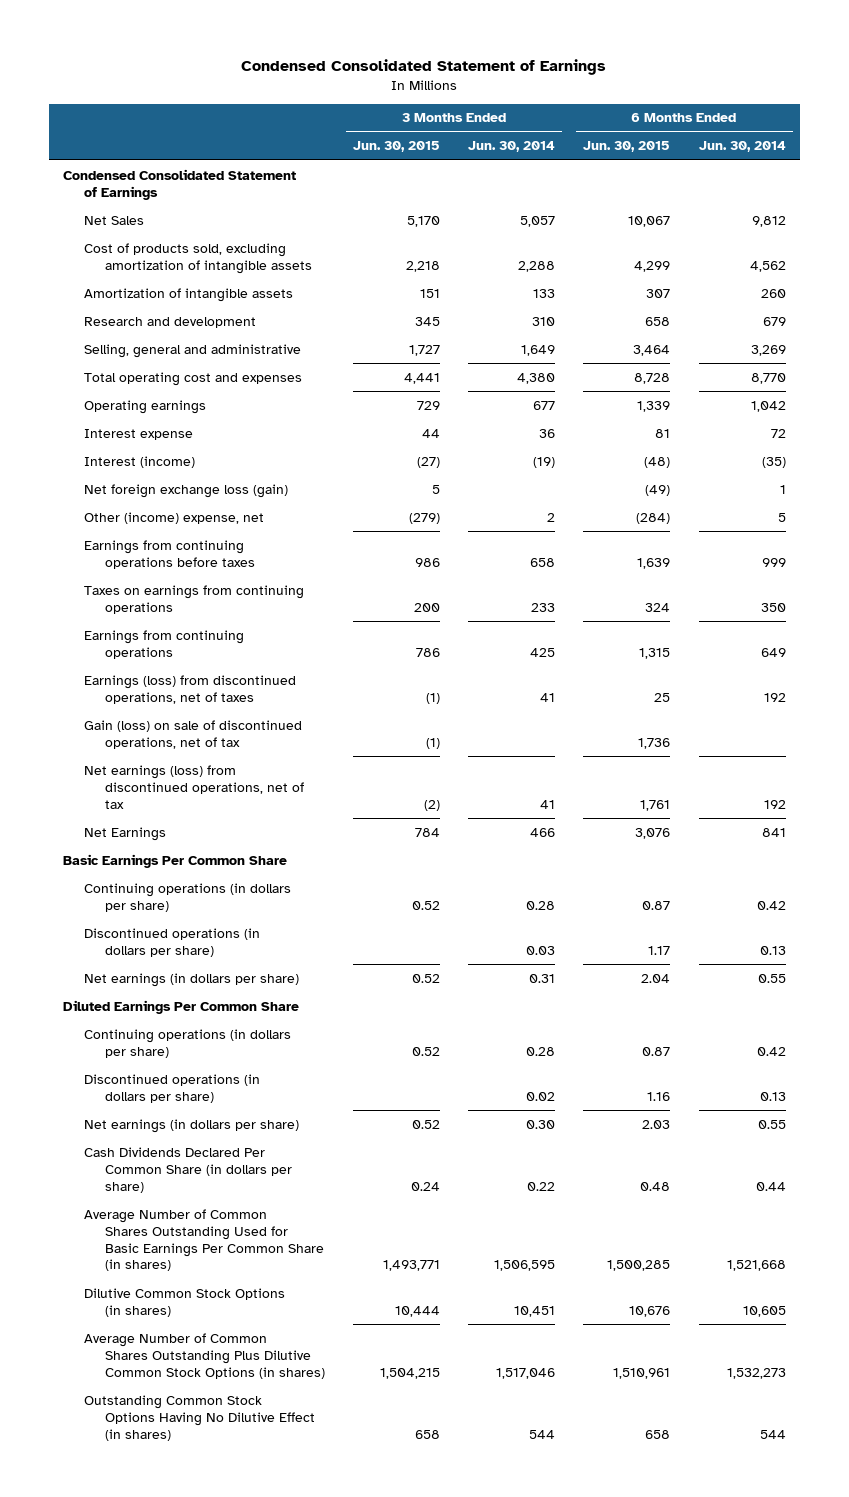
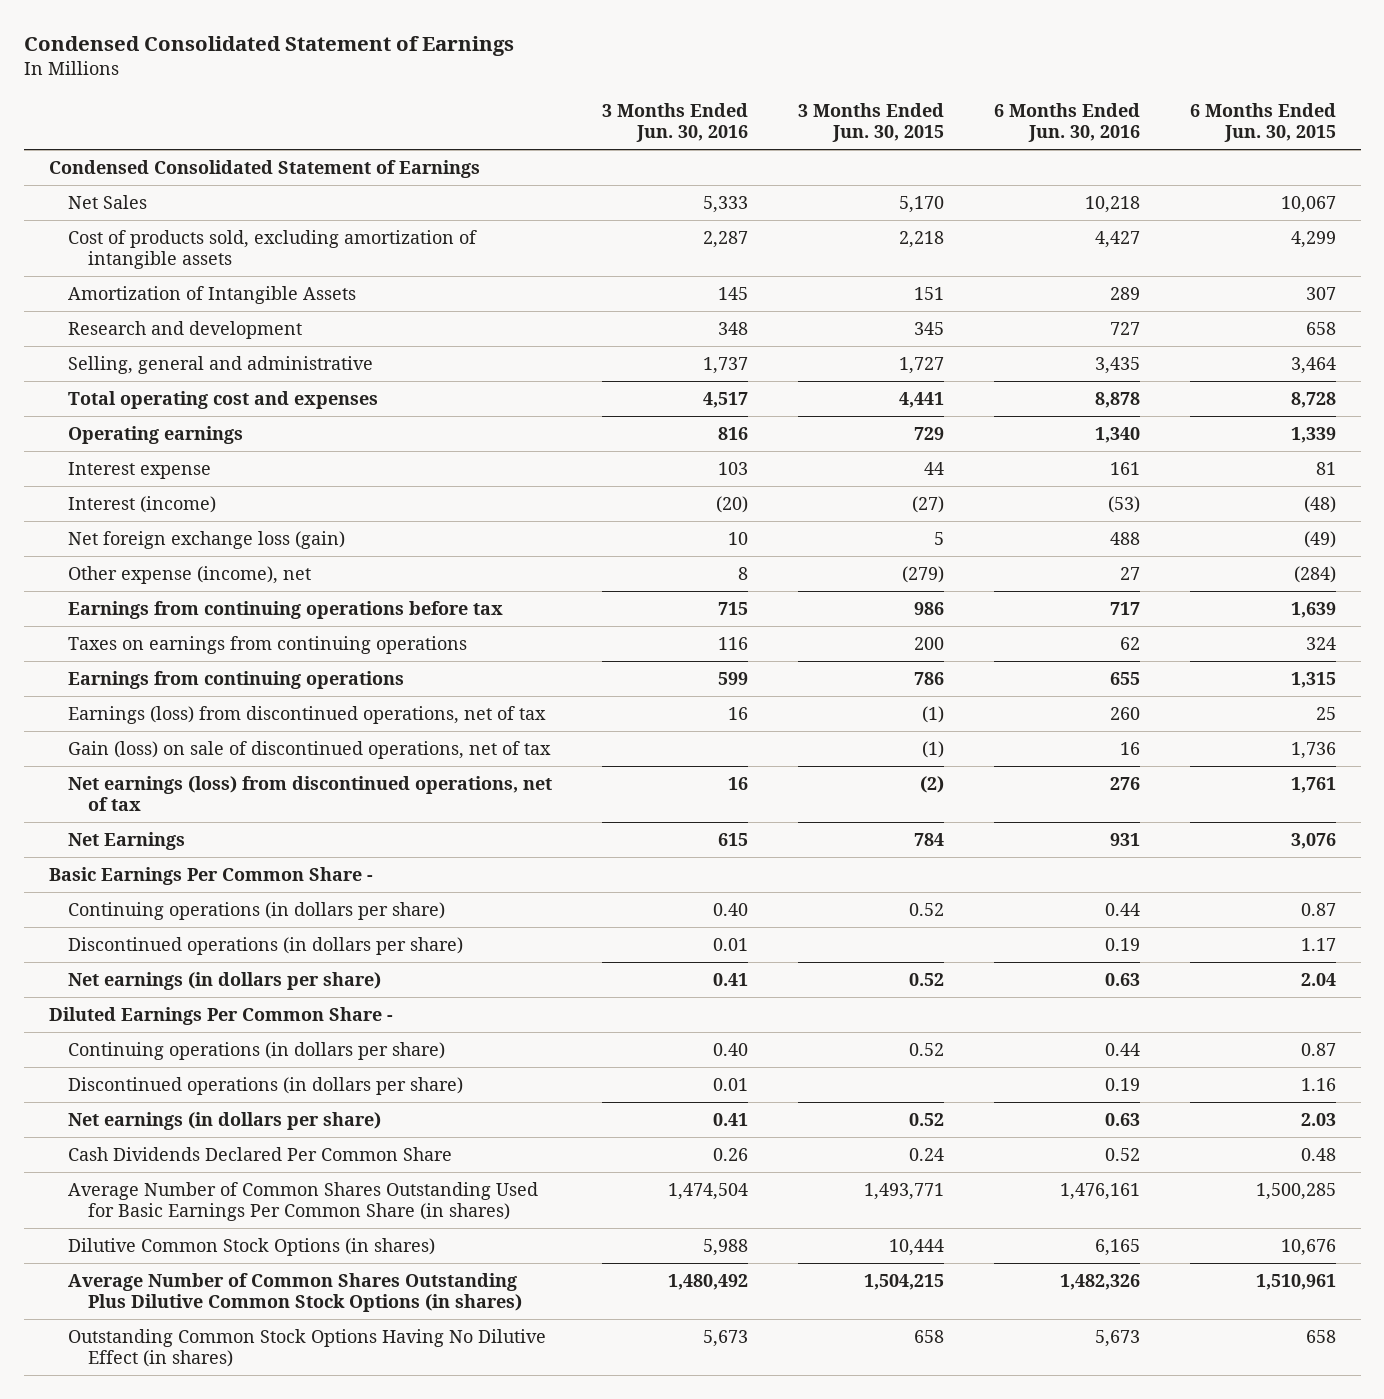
[468,141,556,153] Jun. 30, 2014 -> none
[698,141,786,153] Jun. 30, 2014 -> none
none -> [601,102,748,143] 3 Months Ended Jun. 30, 2016
none -> [993,102,1140,143] 6 Months Ended Jun. 30, 2016
[83,287,293,302] Amortization of intangible assets -> [68,285,357,304] Amortization of Intangible Assets
[83,511,264,524] Other (income) expense, net -> [68,565,312,584] Other expense (income), net
[83,539,255,569] Earnings from continuing operations before taxes -> [68,600,504,619] Earnings from continuing operations before tax
[83,674,296,704] Earnings (loss) from discontinued operations, net of taxes -> [68,705,547,724] Earnings (loss) from discontinued operations, net of tax
[62,853,287,868] Basic Earnings Per Common Share -> [48,866,373,885] Basic Earnings Per Common Share -
[62,999,299,1014] Diluted Earnings Per Common Share -> [48,1006,393,1025] Diluted Earnings Per Common Share -
[83,1146,292,1193] Cash Dividends Declared Per Common Share (in dollars per share) -> [68,1146,453,1161] Cash Dividends Declared Per Common Share

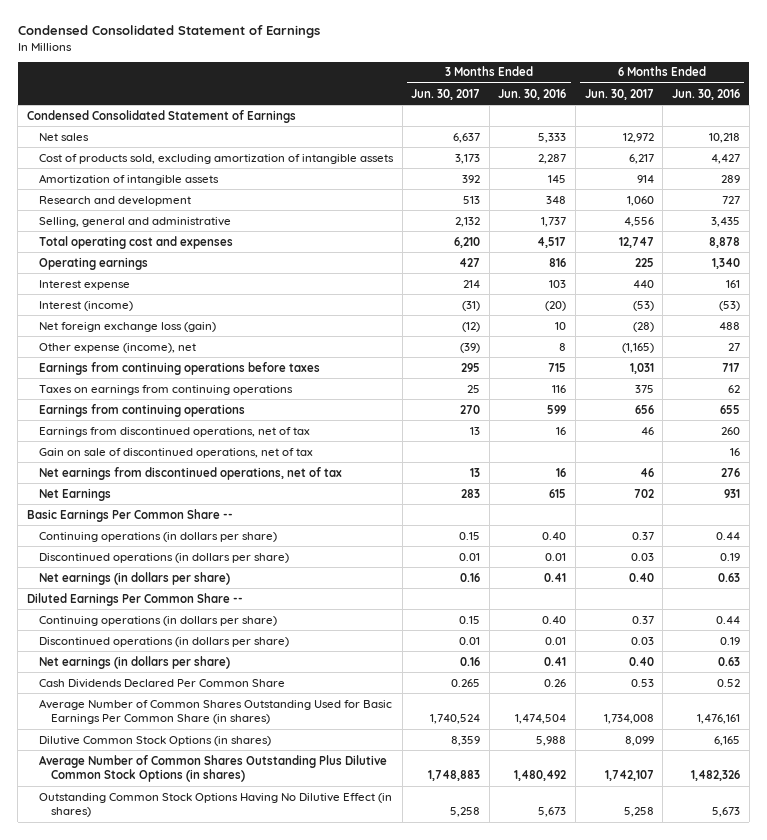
[797,102,944,143] 3 Months Ended Jun. 30, 2015 -> none
[1189,102,1336,143] 6 Months Ended Jun. 30, 2015 -> none
none -> [411,88,481,100] Jun. 30, 2017
none -> [584,88,654,100] Jun. 30, 2017
[68,194,148,209] Net Sales -> [39,132,90,141] Net sales
[68,285,357,304] Amortization of Intangible Assets -> [39,173,220,185] Amortization of intangible assets
[68,600,504,619] Earnings from continuing operations before tax -> [39,361,321,375] Earnings from continuing operations before taxes
[68,705,547,724] Earnings (loss) from discontinued operations, net of tax -> [39,426,311,437] Earnings from discontinued operations, net of tax
[68,740,552,759] Gain (loss) on sale of discontinued operations, net of tax -> [39,447,314,458] Gain on sale of discontinued operations, net of tax
[68,775,553,812] Net earnings (loss) from discontinued operations, net of tax -> [39,466,343,480] Net earnings from discontinued operations, net of tax
[48,866,373,885] Basic Earnings Per Common Share - -> [26,508,233,522] Basic Earnings Per Common Share --
[48,1006,393,1025] Diluted Earnings Per Common Share - -> [26,592,243,606] Diluted Earnings Per Common Share --

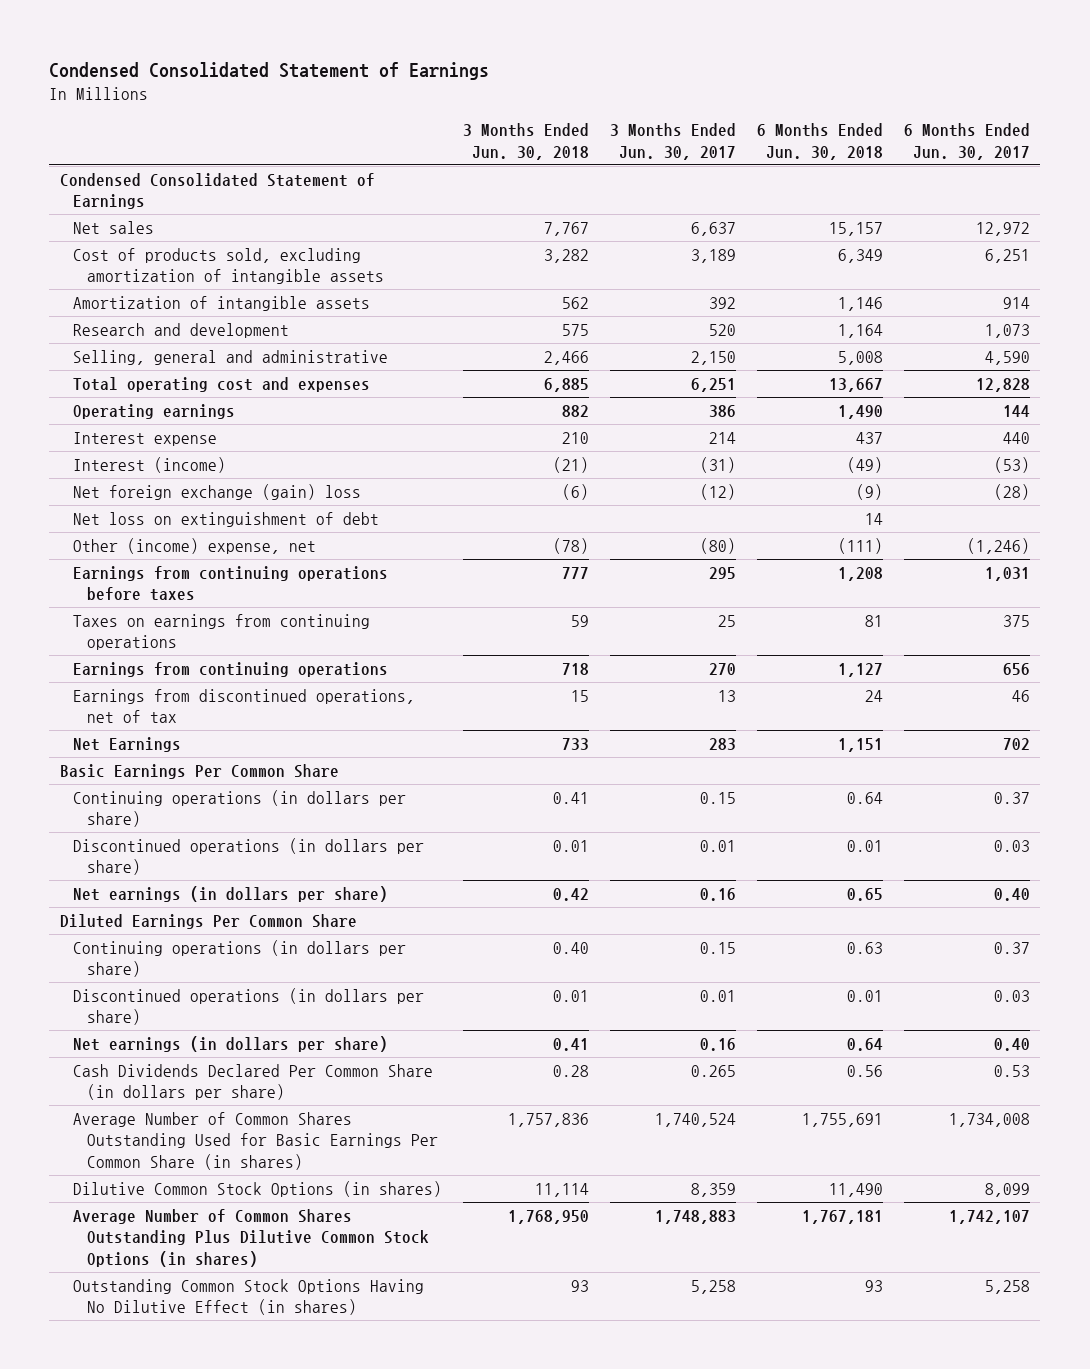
[498,88,567,100] Jun. 30, 2016 -> none
[671,88,740,100] Jun. 30, 2016 -> none
none -> [463,123,590,161] 3 Months Ended Jun. 30, 2018
none -> [756,123,883,161] 6 Months Ended Jun. 30, 2018
[455,153,481,164] 3,173 -> [690,248,736,263] 3,189
[628,153,654,164] 6,217 -> [984,248,1030,263] 6,251
[463,195,481,204] 513 -> [708,323,736,336] 520
[626,195,654,206] 1,060 -> [984,323,1030,338] 1,073
[455,216,481,227] 2,132 -> [690,350,736,365] 2,150
[623,216,654,227] 4,556 -> [984,350,1030,365] 4,590
[454,236,481,248] 6,210 -> [690,377,736,392] 6,251
[618,236,654,248] 12,747 -> [975,377,1030,392] 12,828
[459,257,481,267] 427 -> [708,404,736,417] 386
[634,257,654,267] 225 -> [1002,404,1030,417] 144
[39,321,217,332] Net foreign exchange loss (gain) -> [73,483,362,500] Net foreign exchange (gain) loss
none -> [73,511,380,527] Net loss on extinguishment of debt
[39,342,197,353] Other expense (income), net -> [73,537,317,554] Other (income) expense, net
[460,342,481,353] (39) -> [699,537,736,554] (80)
[621,342,654,353] (1,165) -> [966,537,1030,554] (1,246)
[39,447,314,458] Gain on sale of discontinued operations, net of tax -> none
[39,466,343,480] Net earnings from discontinued operations, net of tax -> none
[26,508,233,522] Basic Earnings Per Common Share -- -> [59,763,339,779] Basic Earnings Per Common Share
[26,592,243,606] Diluted Earnings Per Common Share -- -> [59,913,357,929] Diluted Earnings Per Common Share
[39,678,286,688] Cash Dividends Declared Per Common Share -> [73,1063,434,1101] Cash Dividends Declared Per Common Share (in dollars per share)

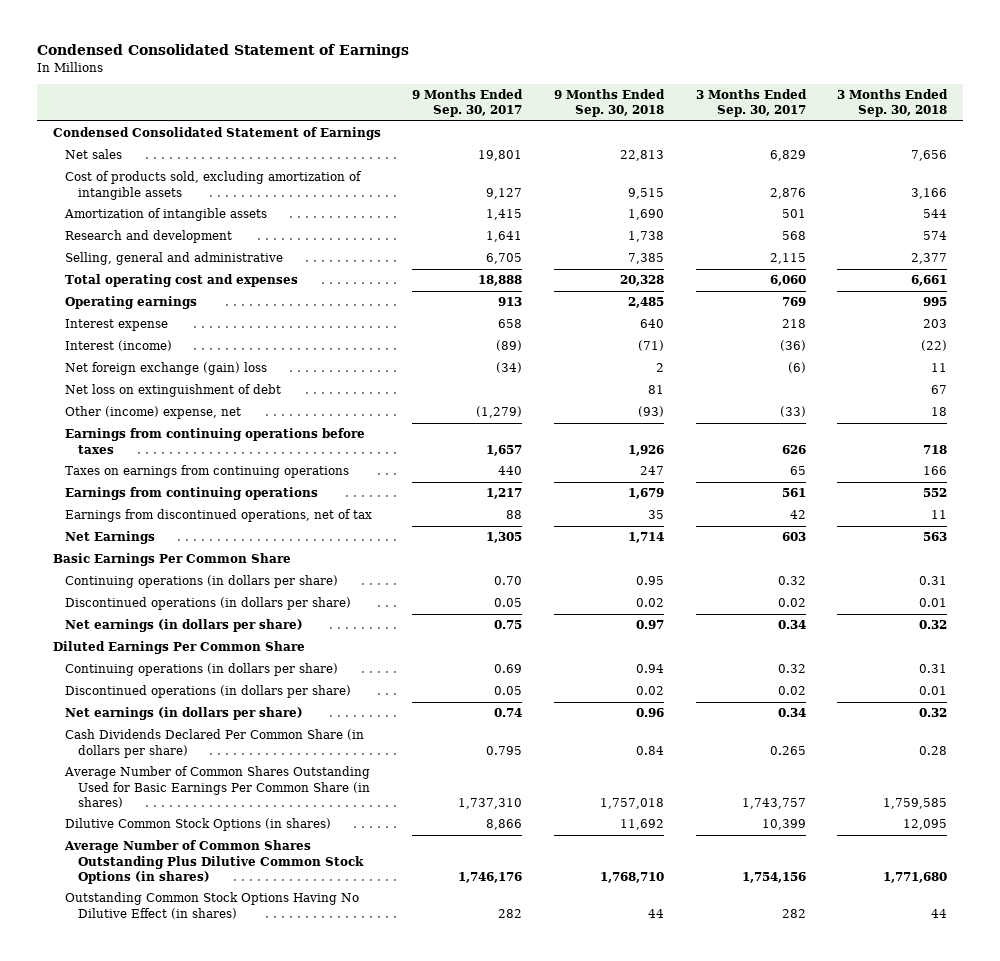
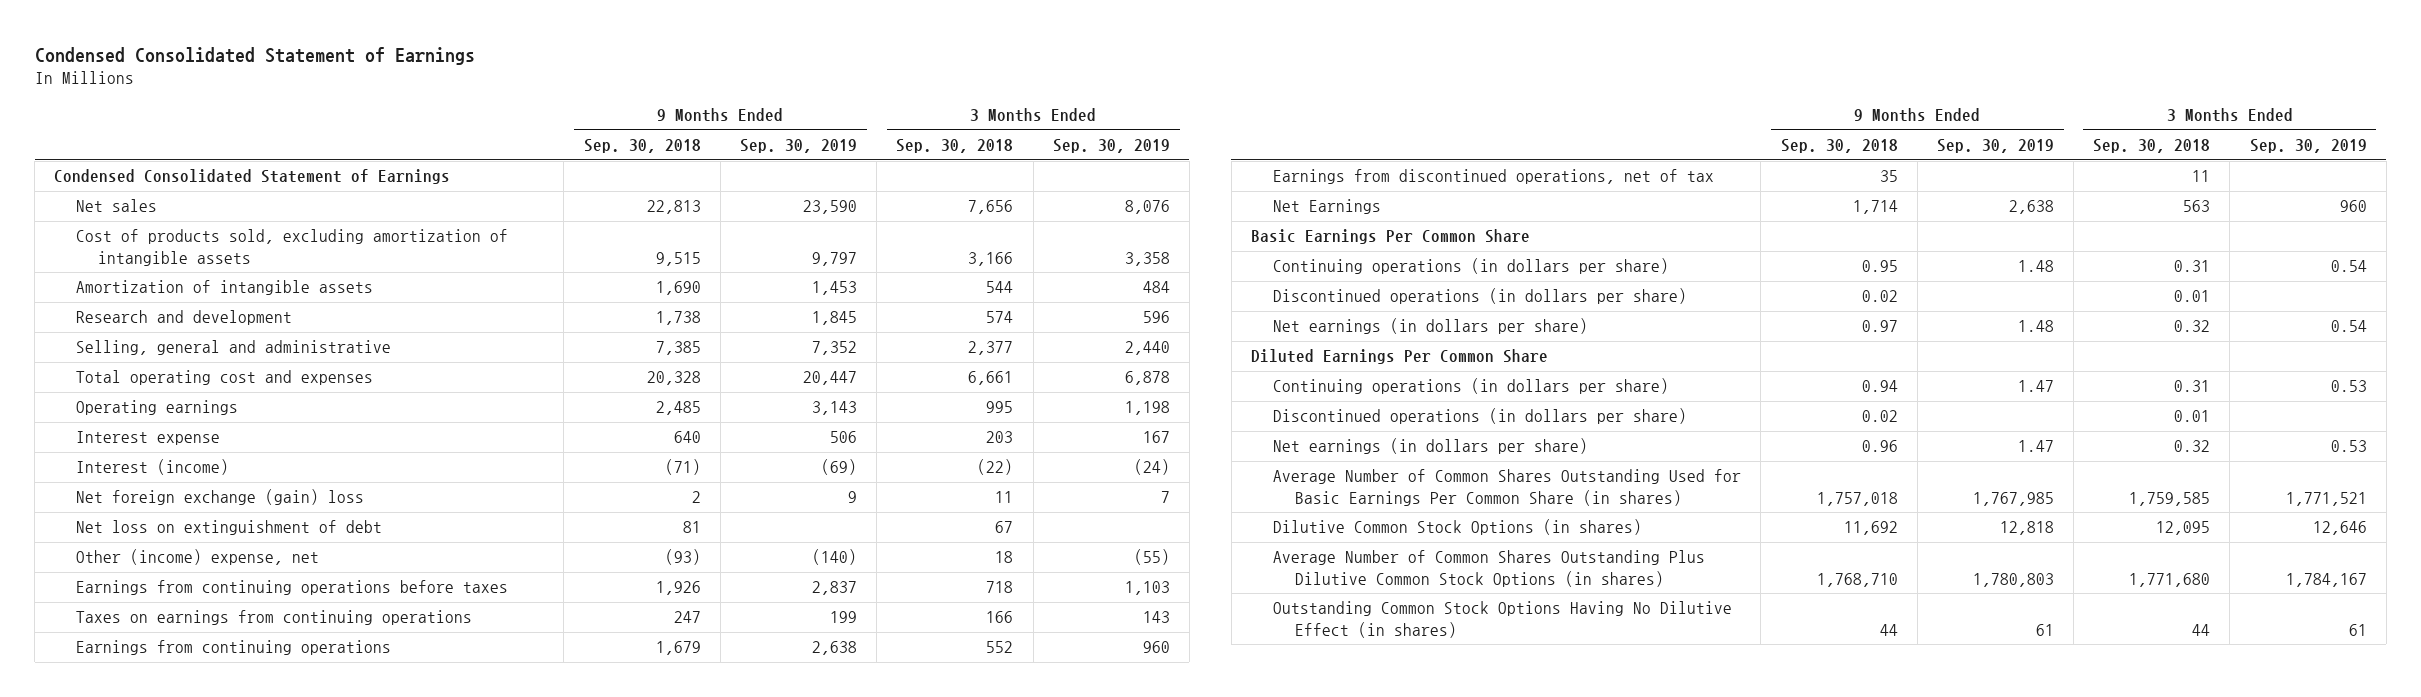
[412,88,524,118] 9 Months Ended Sep. 30, 2017 -> none
[695,88,807,118] 3 Months Ended Sep. 30, 2017 -> none
none -> [740,139,858,154] Sep. 30, 2019
none -> [1052,139,1170,154] Sep. 30, 2019
[65,729,365,758] Cash Dividends Declared Per Common Share (in dollars per share) -> none

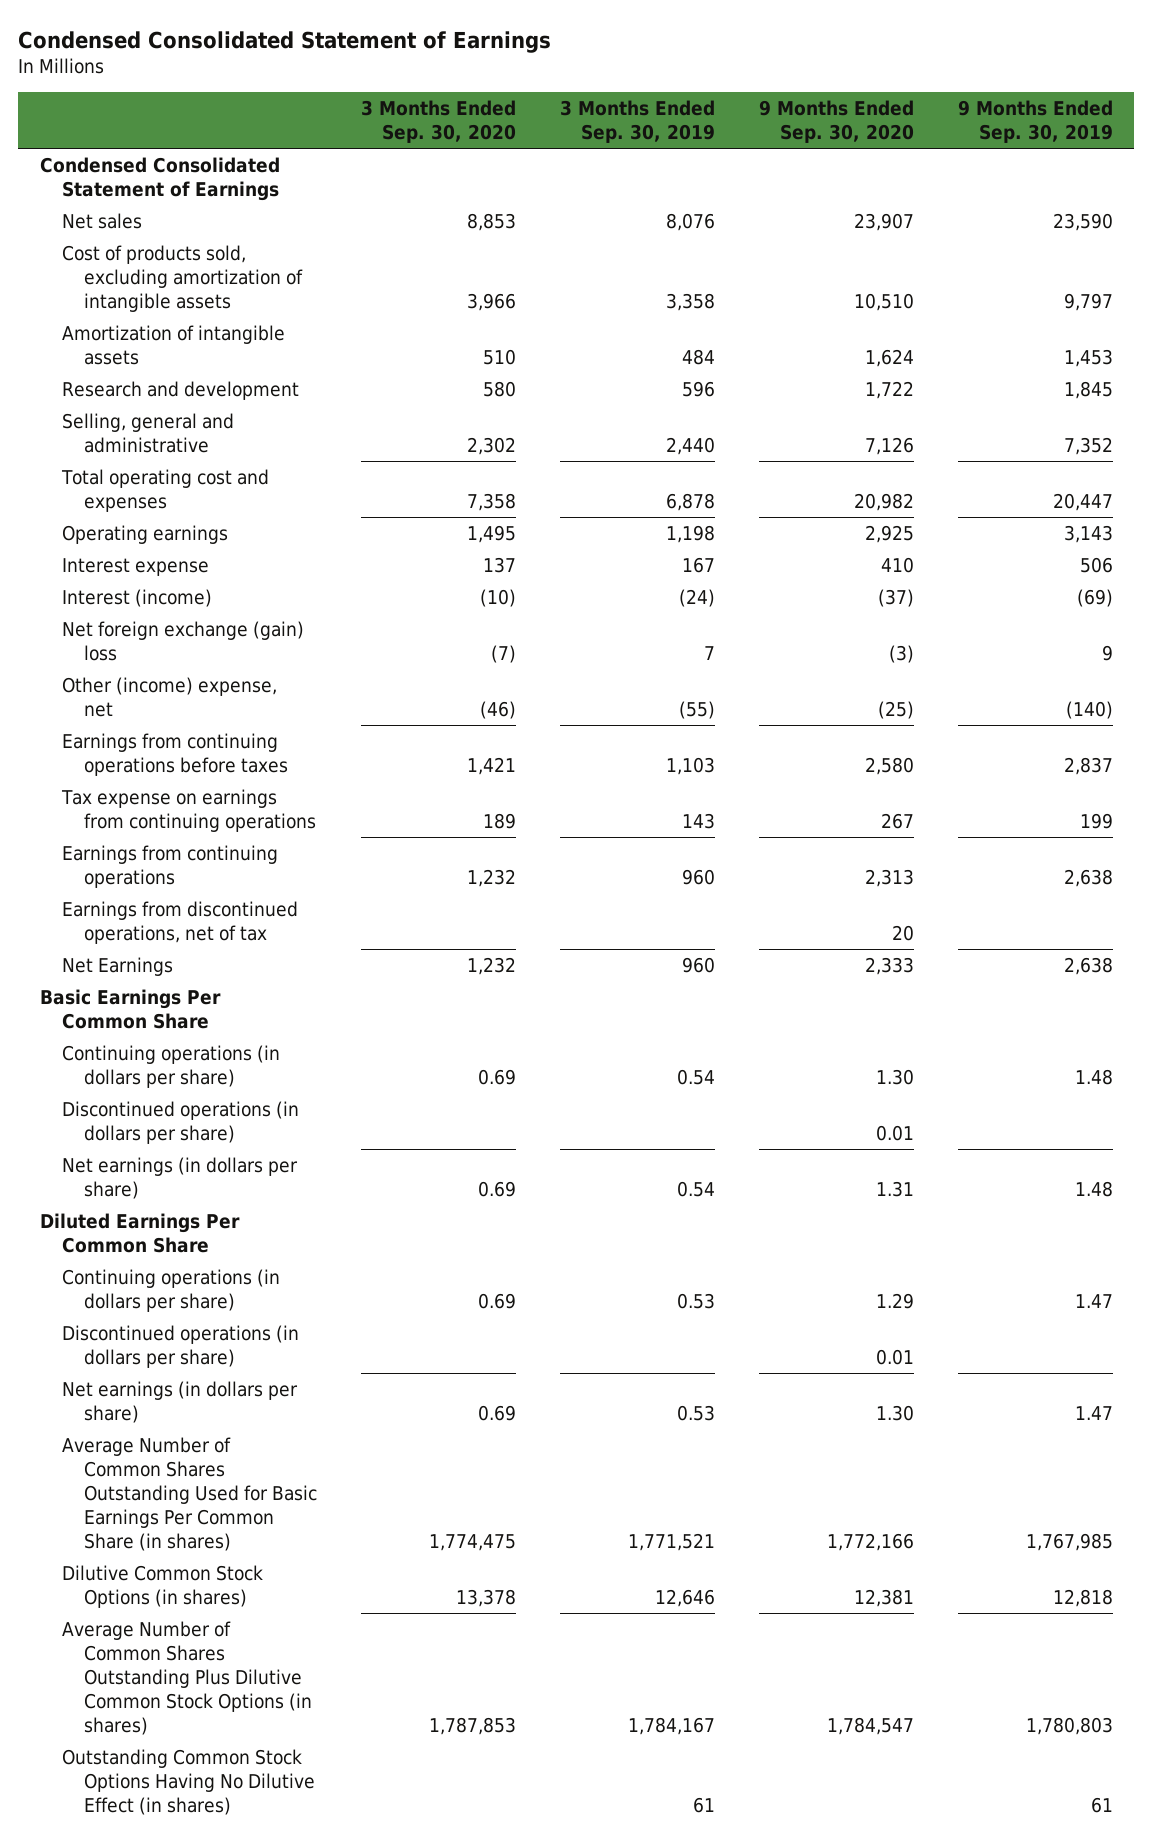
[583,139,701,154] Sep. 30, 2018 -> none
[896,139,1014,154] Sep. 30, 2018 -> none
none -> [361,100,517,144] 3 Months Ended Sep. 30, 2020
none -> [758,100,914,144] 9 Months Ended Sep. 30, 2020
[76,520,383,536] Net loss on extinguishment of debt -> none
[76,610,473,626] Taxes on earnings from continuing operations -> [61,788,317,832] Tax expense on earnings from continuing operations

